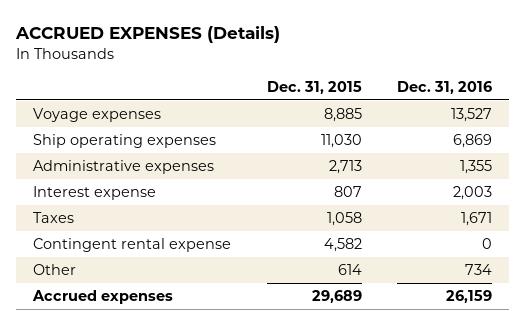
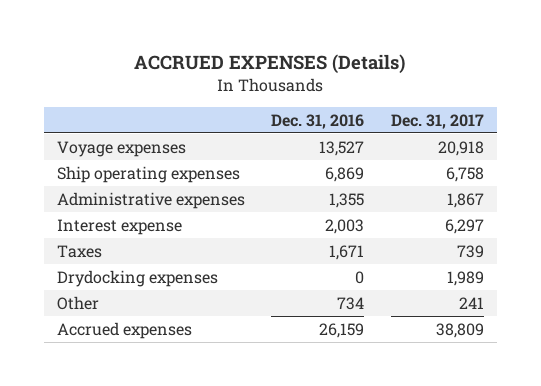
[266,80,362,94] Dec. 31, 2015 -> none
none -> [390,113,484,129] Dec. 31, 2017
[33,238,232,253] Contingent rental expense -> [56,269,218,287] Drydocking expenses

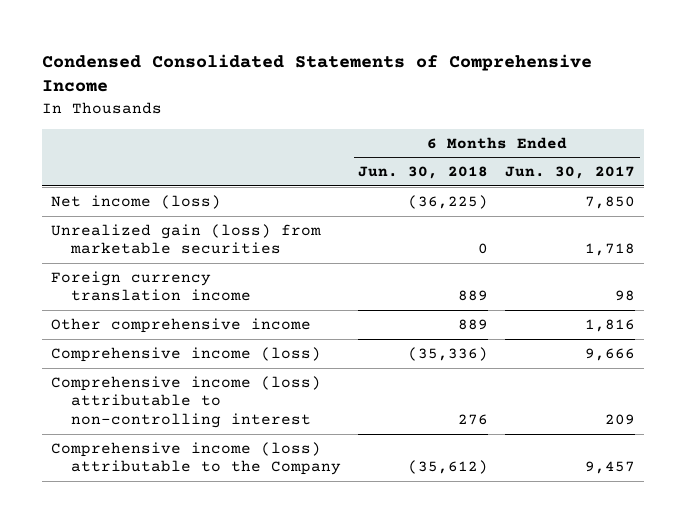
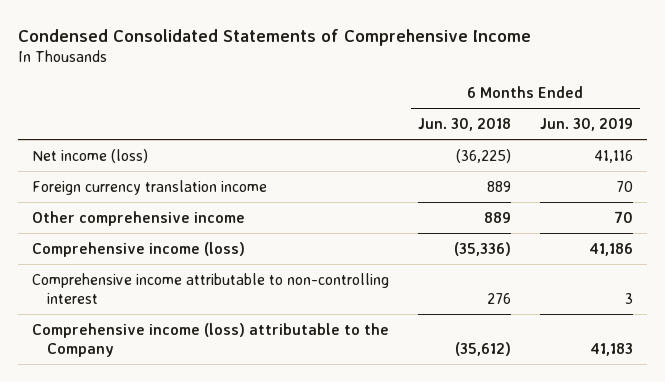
[505,166,636,180] Jun. 30, 2017 -> none
none -> [539,117,633,131] Jun. 30, 2019
[50,223,321,255] Unrealized gain (loss) from marketable securities -> none
[50,375,321,428] Comprehensive income (loss) attributable to non-controlling interest -> [32,272,390,305] Comprehensive income attributable to non-controlling interest

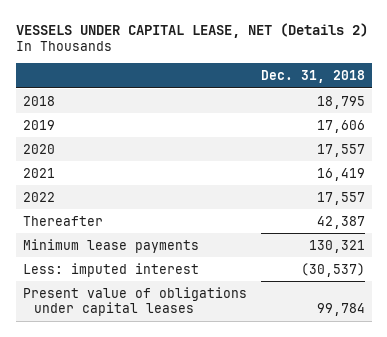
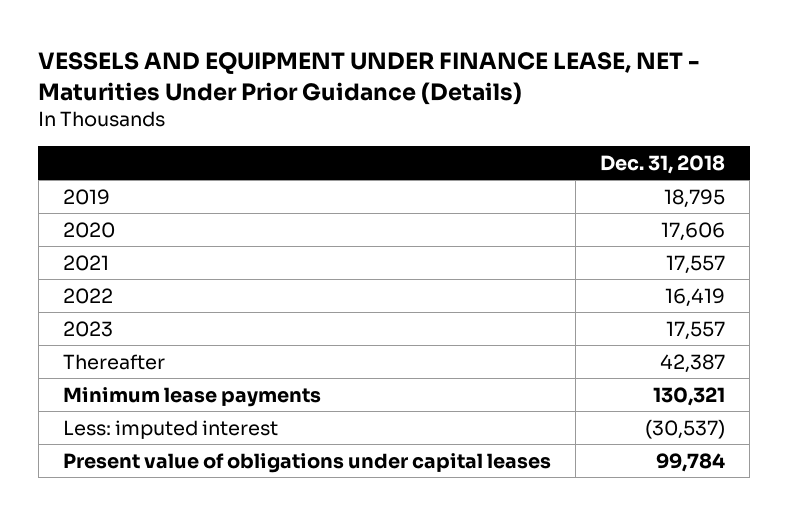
[15,22,368,38] VESSELS UNDER CAPITAL LEASE, NET (Details 2) -> [38,51,700,105] VESSELS AND EQUIPMENT UNDER FINANCE LEASE, NET - Maturities Under Prior Guidance (Details)
[22,95,55,106] 2018 -> none
[316,119,365,133] 17,606 -> [664,188,726,208] 18,795
[316,143,365,157] 17,557 -> [661,221,726,241] 17,606
[316,167,365,181] 16,419 -> [666,254,726,274] 17,557
[316,191,365,205] 17,557 -> [665,287,726,307] 16,419
none -> [62,320,113,337] 2023

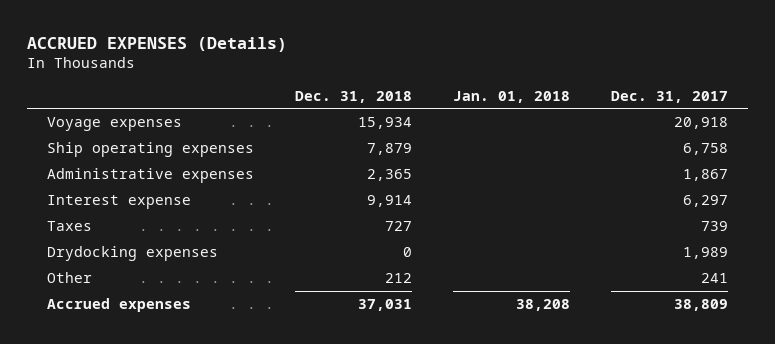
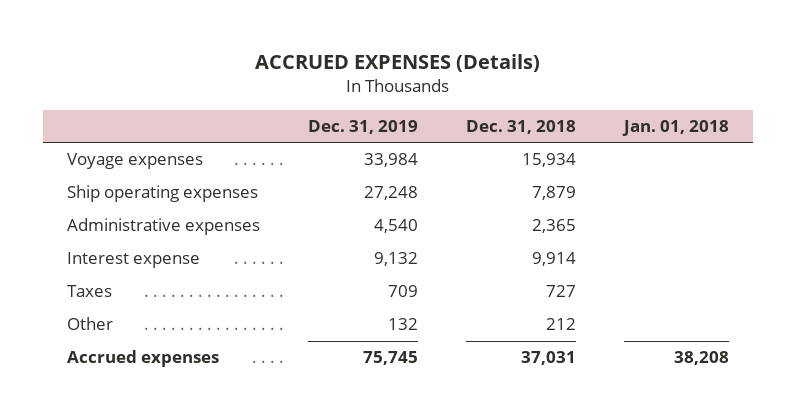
[610,90,728,103] Dec. 31, 2017 -> none
none -> [307,120,418,135] Dec. 31, 2019
[46,246,218,262] Drydocking expenses -> none

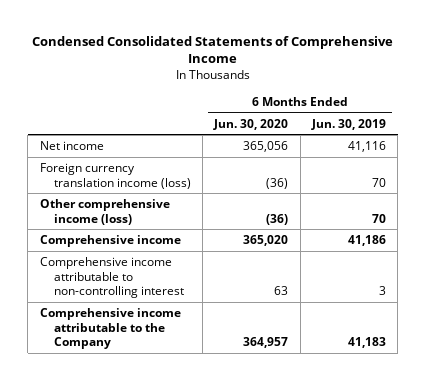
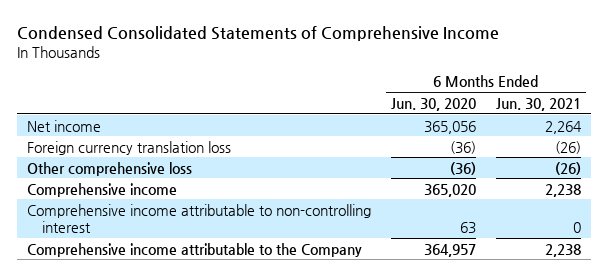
[311,118,387,130] Jun. 30, 2019 -> none
none -> [496,97,582,111] Jun. 30, 2021
[39,163,191,189] Foreign currency translation income (loss) -> [27,140,232,155] Foreign currency translation loss
[39,199,170,225] Other comprehensive income (loss) -> [27,161,193,176] Other comprehensive loss

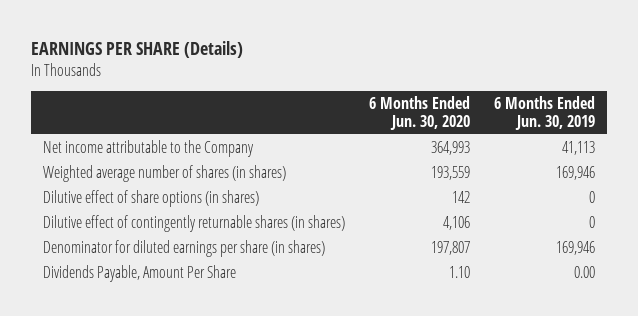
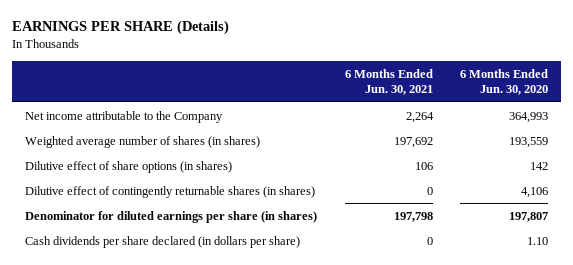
[494,96,596,131] 6 Months Ended Jun. 30, 2019 -> none
none -> [344,68,433,96] 6 Months Ended Jun. 30, 2021
[43,264,237,282] Dividends Payable, Amount Per Share -> [25,235,301,248] Cash dividends per share declared (in dollars per share)

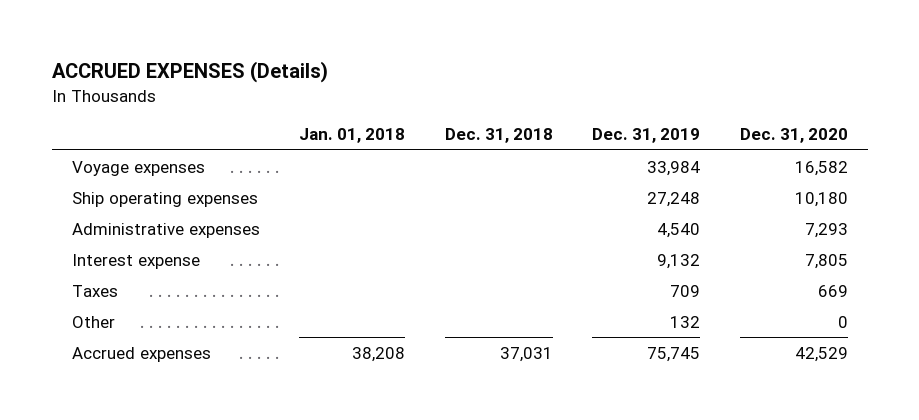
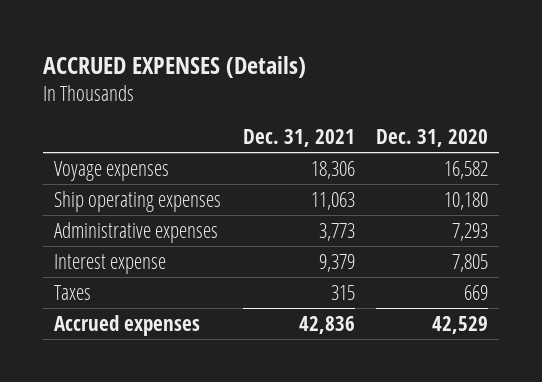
[299,128,406,144] Jan. 01, 2018 -> none
[444,128,553,144] Dec. 31, 2018 -> none
[592,128,701,144] Dec. 31, 2019 -> none
none -> [242,129,355,148] Dec. 31, 2021
[71,315,115,328] Other -> none

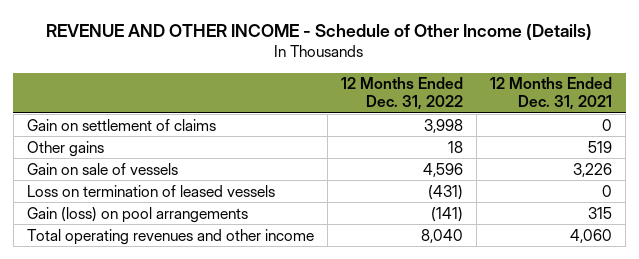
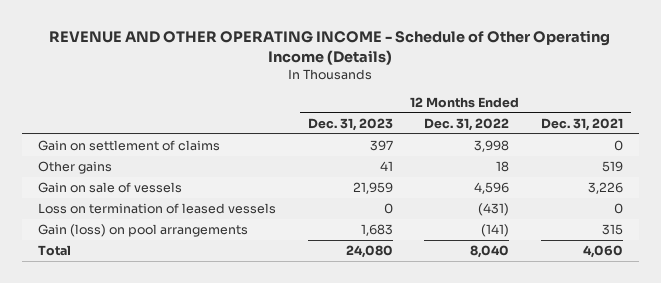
[46,23,593,40] REVENUE AND OTHER INCOME - Schedule of Other Income (Details) -> [49,29,611,65] REVENUE AND OTHER OPERATING INCOME - Schedule of Other Operating Income (Details)
none -> [307,117,393,131] Dec. 31, 2023
[26,228,314,245] Total operating revenues and other income -> [37,245,71,257] Total

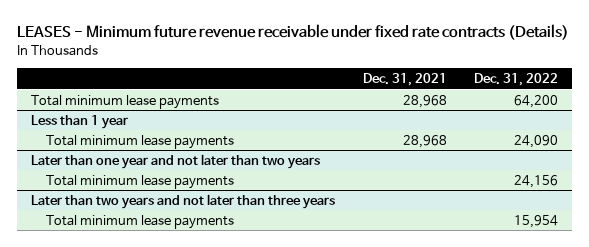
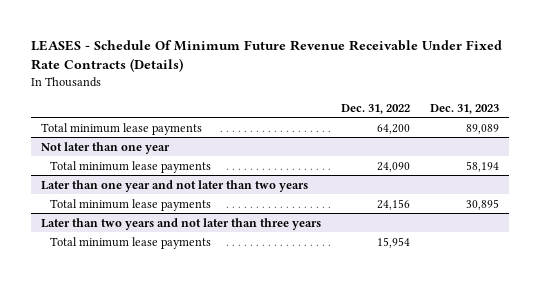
[16,24,569,41] LEASES - Minimum future revenue receivable under fixed rate contracts (Details) -> [30,39,502,73] LEASES - Schedule Of Minimum Future Revenue Receivable Under Fixed Rate Contracts (Details)
[362,73,447,87] Dec. 31, 2021 -> none
none -> [430,103,500,114] Dec. 31, 2023
[30,114,128,129] Less than 1 year -> [40,141,170,154] Not later than one year

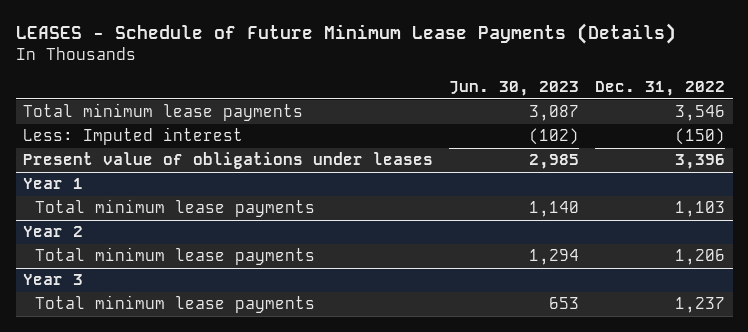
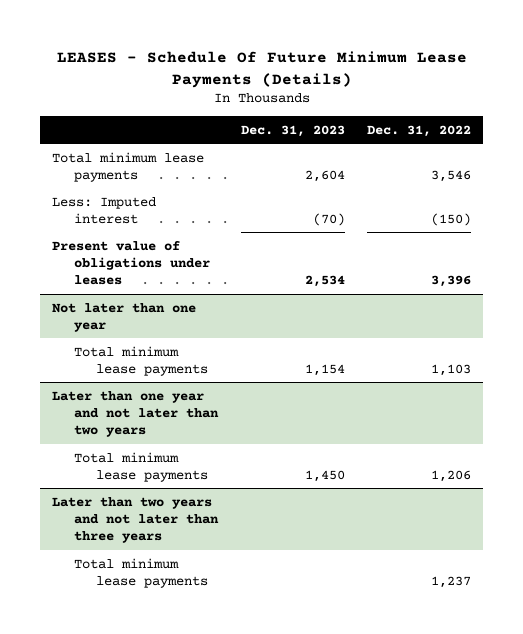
[15,23,676,45] LEASES - Schedule of Future Minimum Lease Payments (Details) -> [56,50,467,88] LEASES - Schedule Of Future Minimum Lease Payments (Details)
[449,81,580,97] Jun. 30, 2023 -> none
none -> [240,124,345,137] Dec. 31, 2023
[23,178,84,190] Year 1 -> [51,302,196,332] Not later than one year
[23,226,84,238] Year 2 -> [51,390,219,438] Later than one year and not later than two years
[23,274,84,286] Year 3 -> [51,496,219,544] Later than two years and not later than three years

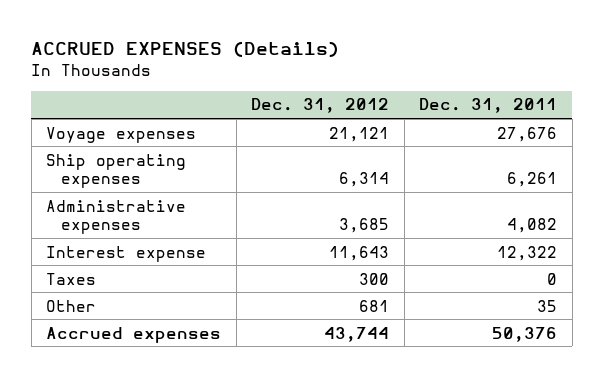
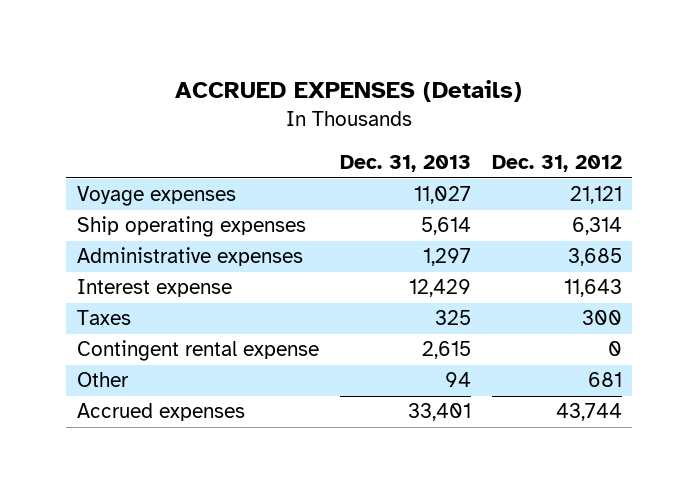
[419,98,558,114] Dec. 31, 2011 -> none
none -> [339,155,471,173] Dec. 31, 2013
none -> [76,340,319,362] Contingent rental expense

